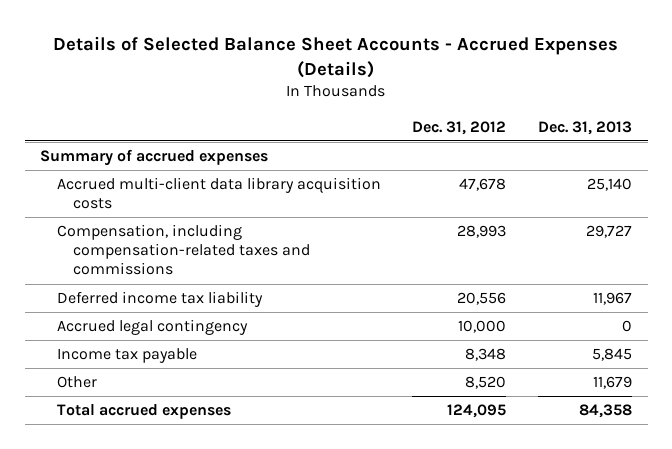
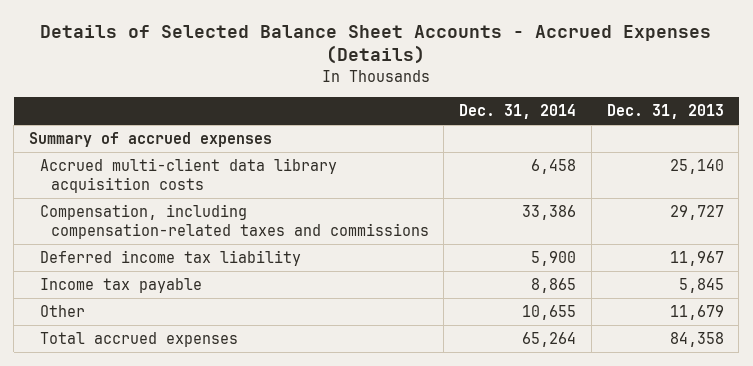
[412,120,507,135] Dec. 31, 2012 -> none
none -> [459,104,577,120] Dec. 31, 2014
[56,319,248,336] Accrued legal contingency -> none

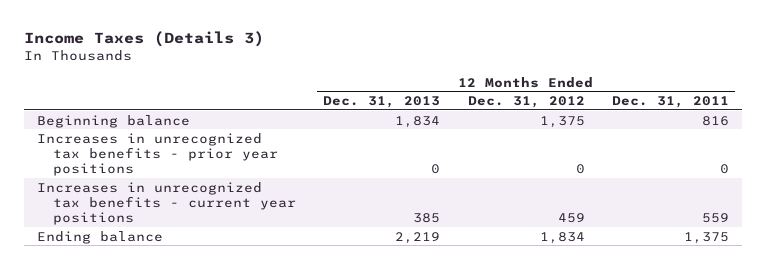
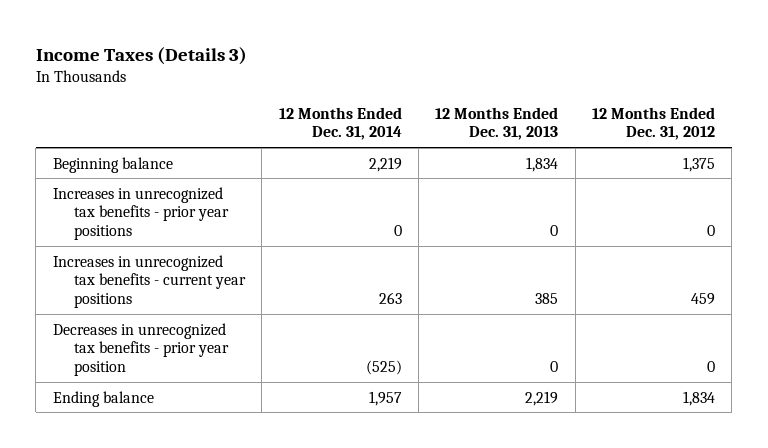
[611,95,729,108] Dec. 31, 2011 -> none
none -> [278,106,402,141] 12 Months Ended Dec. 31, 2014
none -> [52,322,230,377] Decreases in unrecognized tax benefits - prior year position

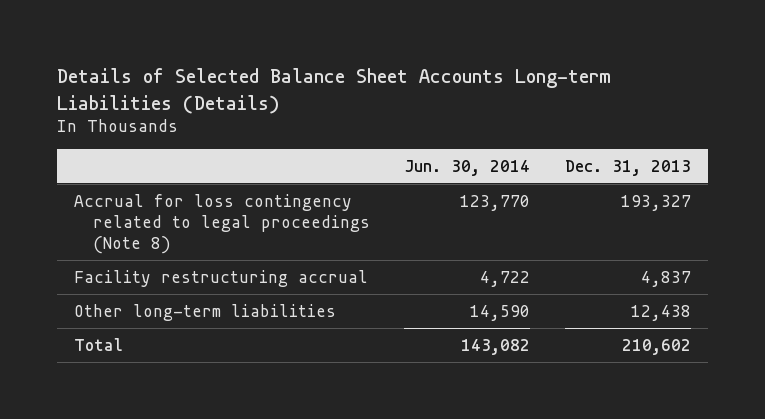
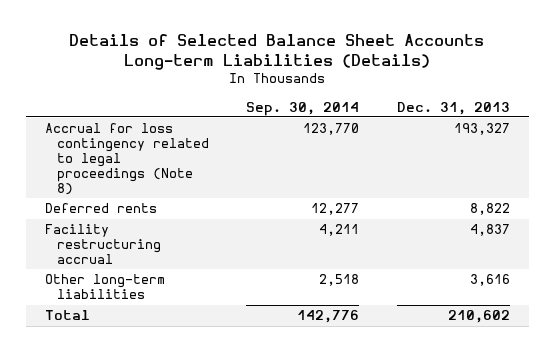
[404,159,531,176] Jun. 30, 2014 -> none
none -> [246,101,360,116] Sep. 30, 2014
none -> [44,203,157,214] Deferred rents
[630,304,691,321] 12,438 -> [469,274,510,287] 3,616

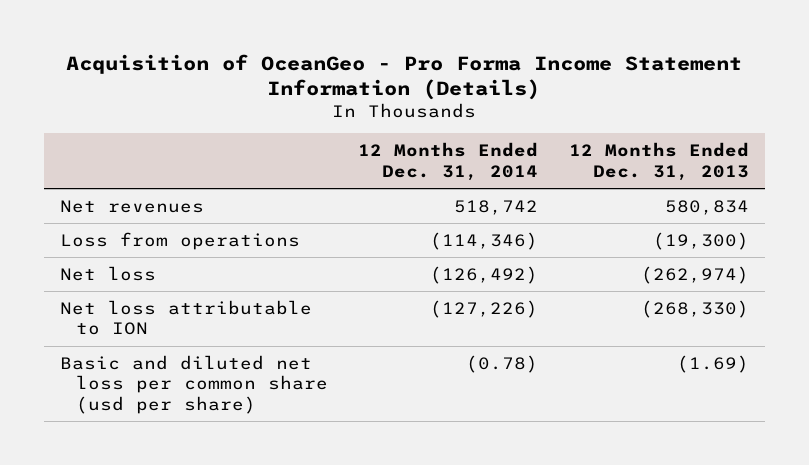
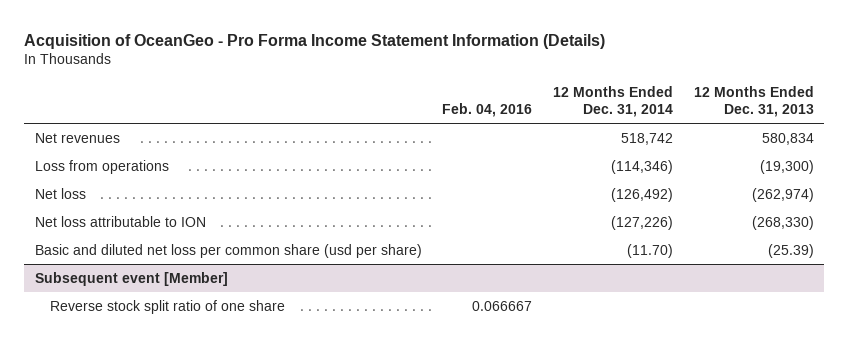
none -> [442,103,533,118] Feb. 04, 2016
[466,354,539,373] (0.78) -> [627,243,674,258] (11.70)
[677,354,750,373] (1.69) -> [767,243,814,258] (25.39)
none -> [34,271,228,286] Subsequent event [Member]
none -> [50,299,286,314] Reverse stock split ratio of one share

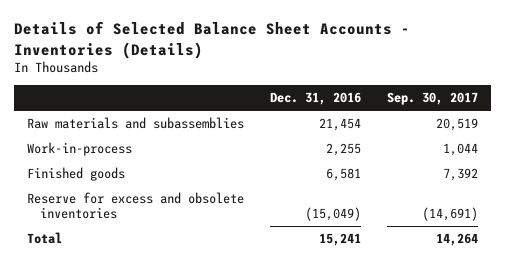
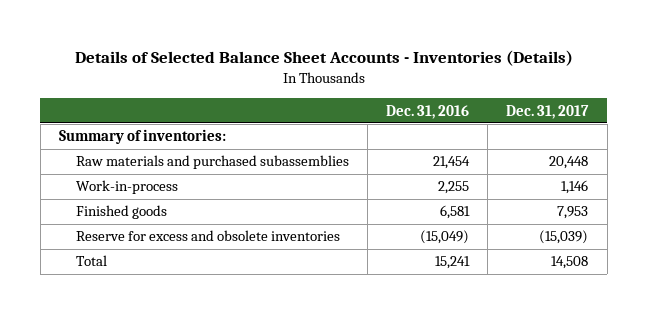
[387,92,479,106] Sep. 30, 2017 -> none
none -> [506,104,590,119] Dec. 31, 2017
none -> [59,129,227,145] Summary of inventories:
[27,117,245,130] Raw materials and subassemblies -> [75,155,349,170] Raw materials and purchased subassemblies

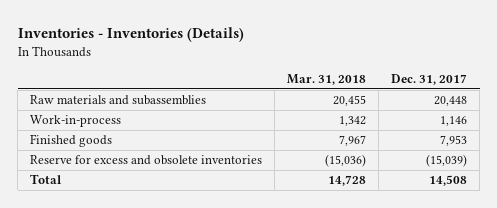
[74,50,573,67] Details of Selected Balance Sheet Accounts - Inventories (Details) -> [17,27,244,43] Inventories - Inventories (Details)
[386,104,470,119] Dec. 31, 2016 -> none
none -> [287,74,367,86] Mar. 31, 2018
[59,129,227,145] Summary of inventories: -> none
[75,155,349,170] Raw materials and purchased subassemblies -> [30,95,207,106] Raw materials and subassemblies

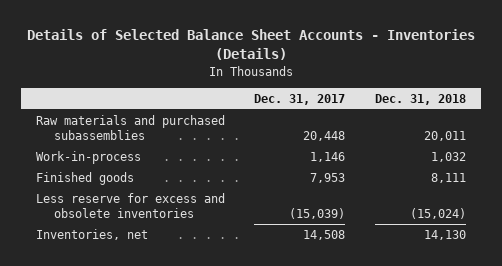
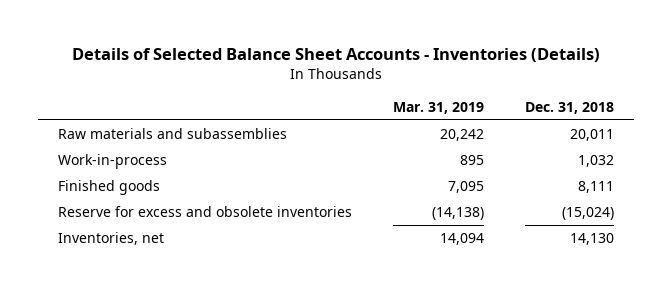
[254,93,346,105] Dec. 31, 2017 -> none
none -> [393,101,485,114] Mar. 31, 2019
[35,115,225,140] Raw materials and purchased subassemblies -> [58,128,288,140] Raw materials and subassemblies
[35,193,225,218] Less reserve for excess and obsolete inventories -> [58,206,353,218] Reserve for excess and obsolete inventories

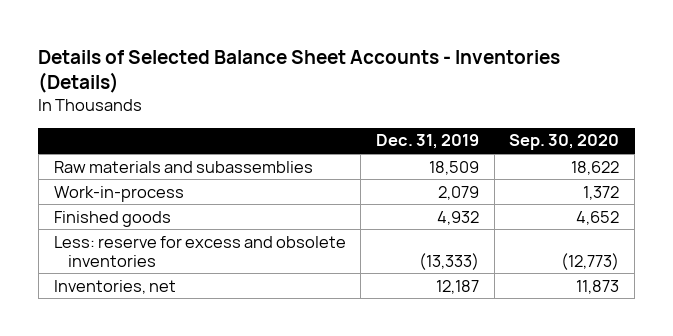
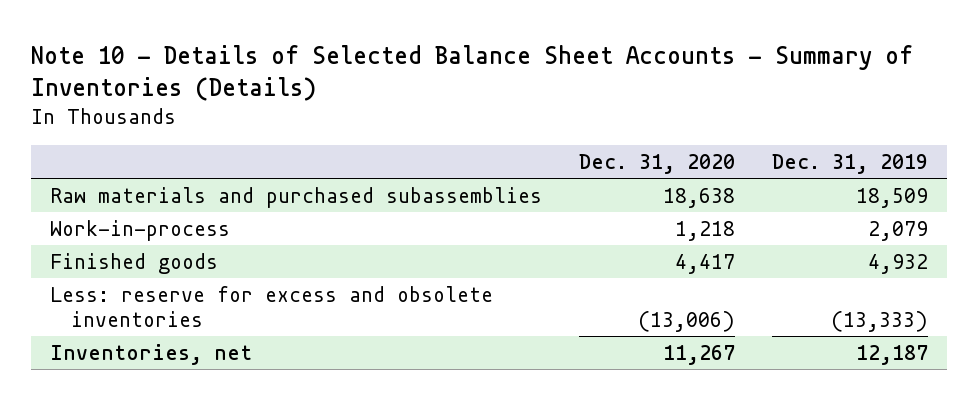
[38,49,561,94] Details of Selected Balance Sheet Accounts - Inventories (Details) -> [31,44,914,102] Note 10 - Details of Selected Balance Sheet Accounts - Summary of Inventories (Details)
[509,134,620,151] Sep. 30, 2020 -> none
none -> [579,154,736,175] Dec. 31, 2020
[53,160,313,173] Raw materials and subassemblies -> [49,186,542,208] Raw materials and purchased subassemblies

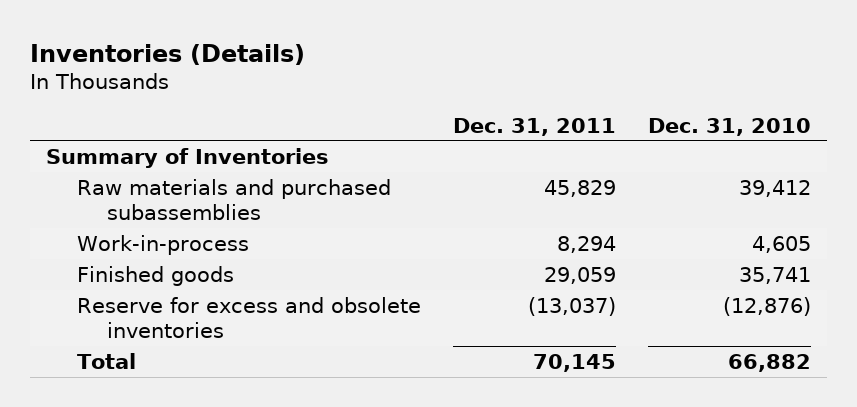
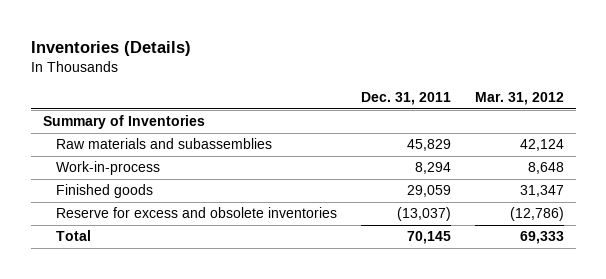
[647,117,811,136] Dec. 31, 2010 -> none
none -> [474,92,564,106] Mar. 31, 2012
[76,178,391,221] Raw materials and purchased subassemblies -> [55,138,272,150] Raw materials and subassemblies

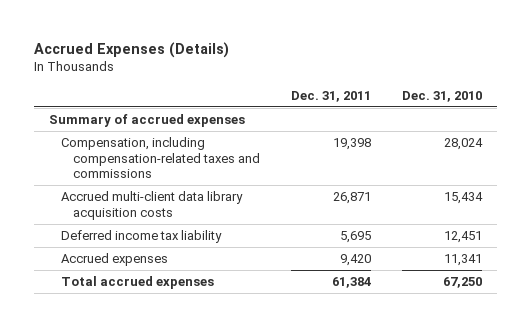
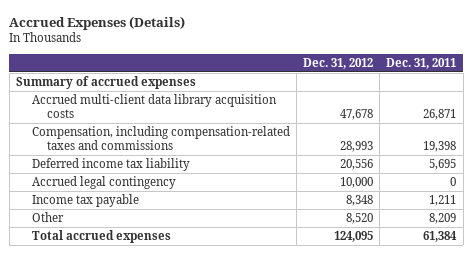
[401,90,482,102] Dec. 31, 2010 -> none
none -> [302,57,373,69] Dec. 31, 2012
[61,137,260,179] Compensation, including compensation-related taxes and commissions -> [31,126,290,151] Compensation, including compensation-related taxes and commissions
[61,253,169,267] Accrued expenses -> none
none -> [31,176,176,190] Accrued legal contingency
none -> [31,194,139,208] Income tax payable
none -> [31,212,64,223] Other

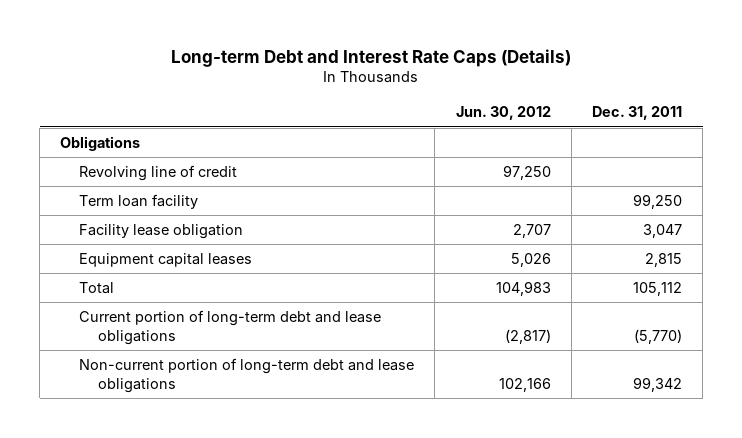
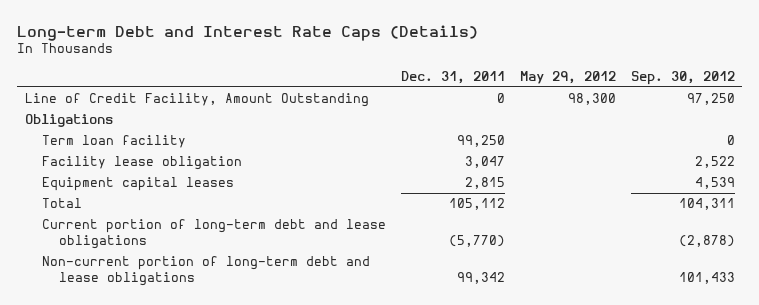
[455,106,551,121] Jun. 30, 2012 -> none
none -> [519,70,616,84] May 29, 2012
none -> [630,70,735,85] Sep. 30, 2012
none -> [24,93,369,108] Line of Credit Facility, Amount Outstanding
[79,165,238,182] Revolving line of credit -> none

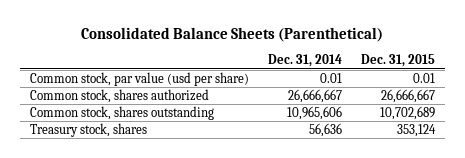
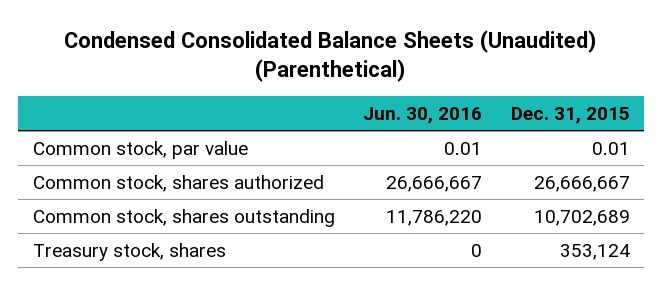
[81,27,384,43] Consolidated Balance Sheets (Parenthetical) -> [64,29,598,83] Condensed Consolidated Balance Sheets (Unaudited) (Parenthetical)
[267,54,342,68] Dec. 31, 2014 -> none
none -> [363,106,483,124] Jun. 30, 2016
[29,71,249,86] Common stock, par value (usd per share) -> [32,140,248,159] Common stock, par value

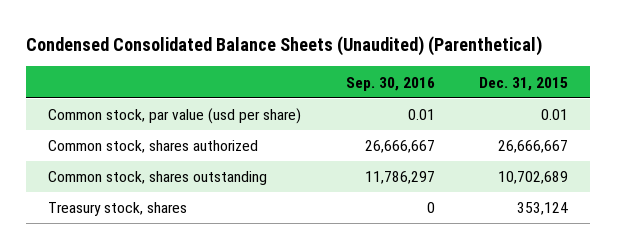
[363,106,483,124] Jun. 30, 2016 -> none
none -> [345,76,435,91] Sep. 30, 2016
[32,140,248,159] Common stock, par value -> [48,108,302,125] Common stock, par value (usd per share)

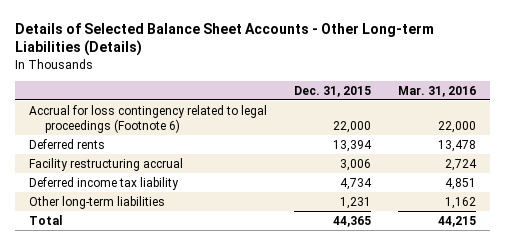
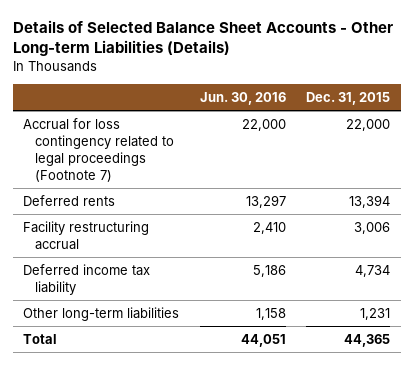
[398,85,477,97] Mar. 31, 2016 -> none
none -> [199,91,286,105] Jun. 30, 2016
[28,104,267,134] Accrual for loss contingency related to legal proceedings (Footnote 6) -> [23,117,175,182] Accrual for loss contingency related to legal proceedings (Footnote 7)

